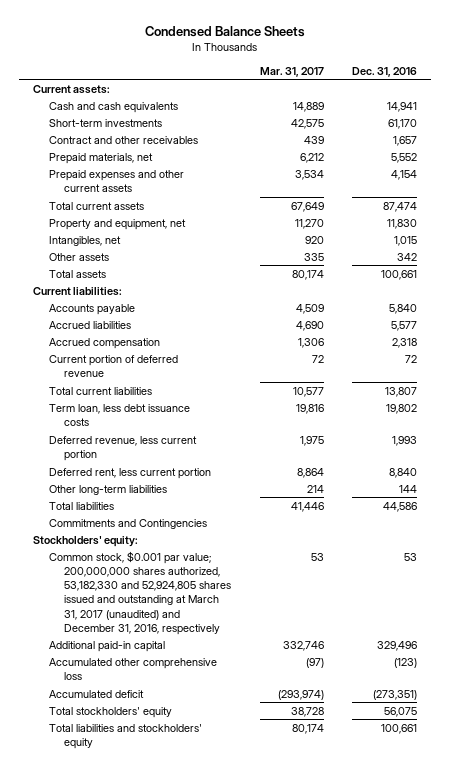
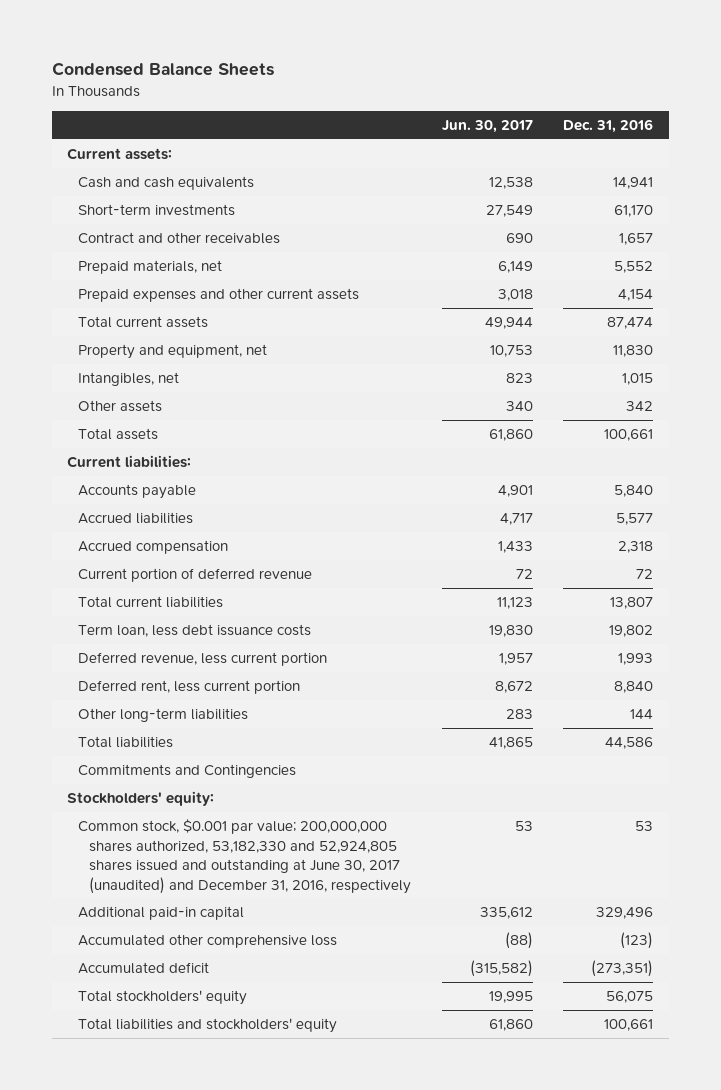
[259,66,324,77] Mar. 31, 2017 -> none
none -> [441,119,533,133] Jun. 30, 2017
[48,550,232,635] Common stock, $0.001 par value; 200,000,000 shares authorized, 53,182,330 and 52,924,805 shares issued and outstanding at March 31, 2017 (unaudited) and December 31, 2016, respectively -> [78,818,412,894] Common stock, $0.001 par value; 200,000,000 shares authorized, 53,182,330 and 52,924,805 shares issued and outstanding at June 30, 2017 (unaudited) and December 31, 2016, respectively

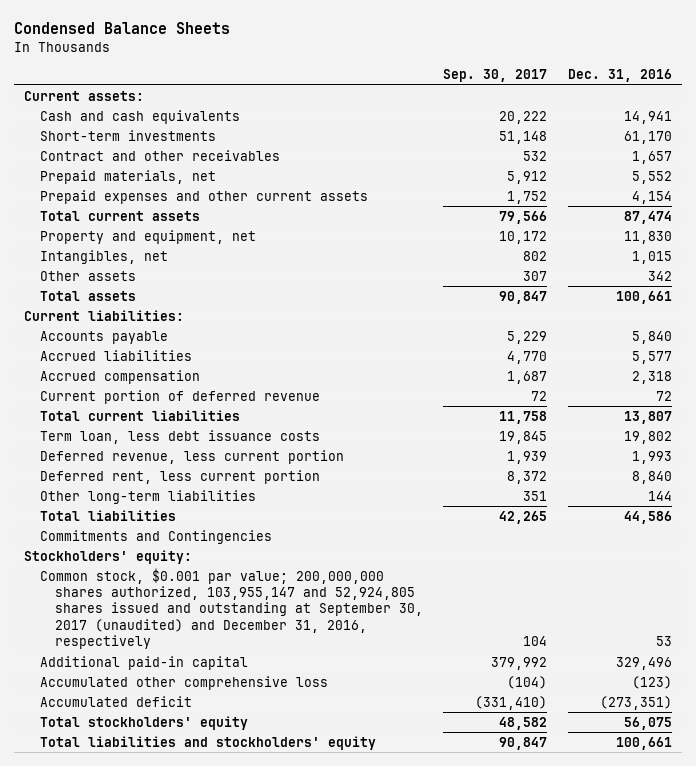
[441,119,533,133] Jun. 30, 2017 -> none
none -> [443,69,548,83] Sep. 30, 2017
[78,818,412,894] Common stock, $0.001 par value; 200,000,000 shares authorized, 53,182,330 and 52,924,805 shares issued and outstanding at June 30, 2017 (unaudited) and December 31, 2016, respectively -> [39,567,423,650] Common stock, $0.001 par value; 200,000,000 shares authorized, 103,955,147 and 52,924,805 shares issued and outstanding at September 30, 2017 (unaudited) and December 31, 2016, respectively

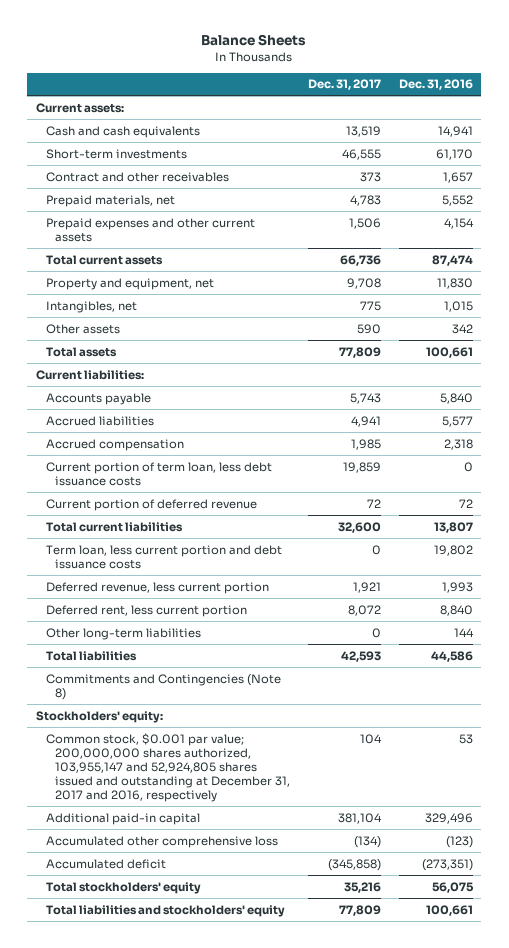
[14,22,231,35] Condensed Balance Sheets -> [201,34,307,47] Balance Sheets
[443,69,548,83] Sep. 30, 2017 -> none
none -> [307,79,381,91] Dec. 31, 2017
none -> [45,461,272,486] Current portion of term loan, less debt issuance costs
[39,429,320,444] Term loan, less debt issuance costs -> [45,544,282,569] Term loan, less current portion and debt issuance costs
[39,529,272,544] Commitments and Contingencies -> [45,673,281,700] Commitments and Contingencies (Note 8)
[39,567,423,650] Common stock, $0.001 par value; 200,000,000 shares authorized, 103,955,147 and 52,924,805 shares issued and outstanding at September 30, 2017 (unaudited) and December 31, 2016, respectively -> [45,732,291,802] Common stock, $0.001 par value; 200,000,000 shares authorized, 103,955,147 and 52,924,805 shares issued and outstanding at December 31, 2017 and 2016, respectively

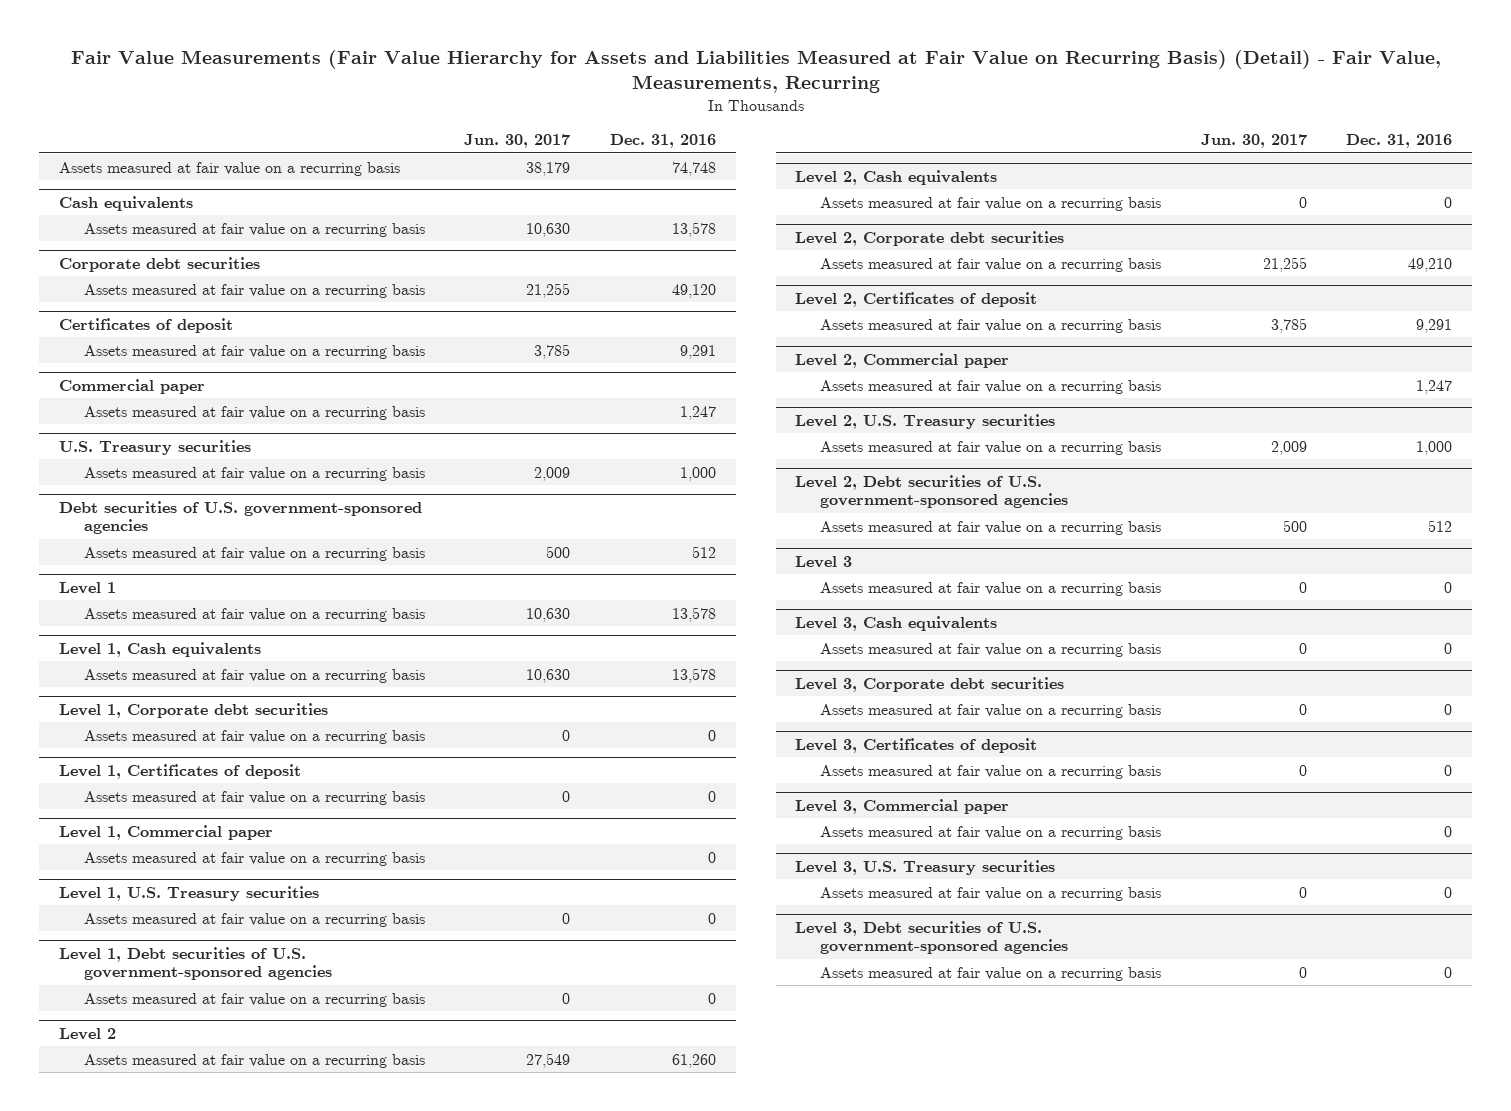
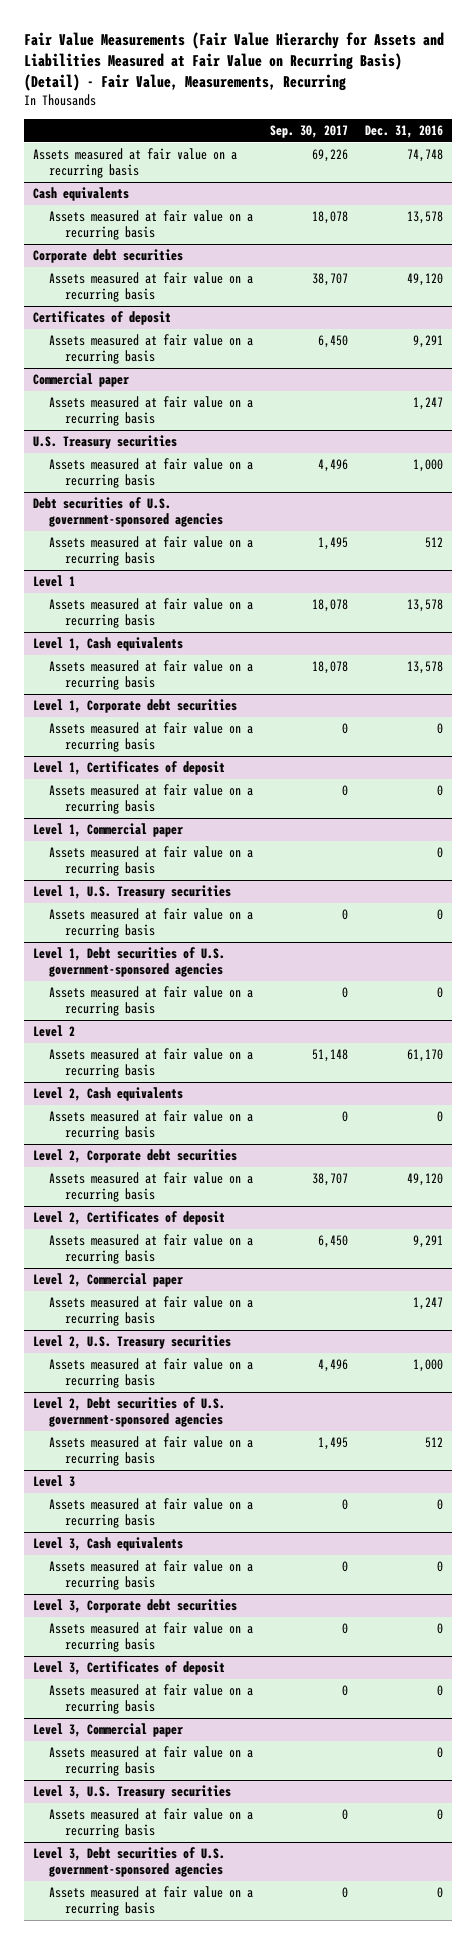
[464,134,571,149] Jun. 30, 2017 -> none
none -> [269,124,348,138] Sep. 30, 2017
[671,1053,716,1068] 61,260 -> [407,1049,444,1063] 61,170
[1408,257,1453,272] 49,210 -> [407,1173,444,1187] 49,120

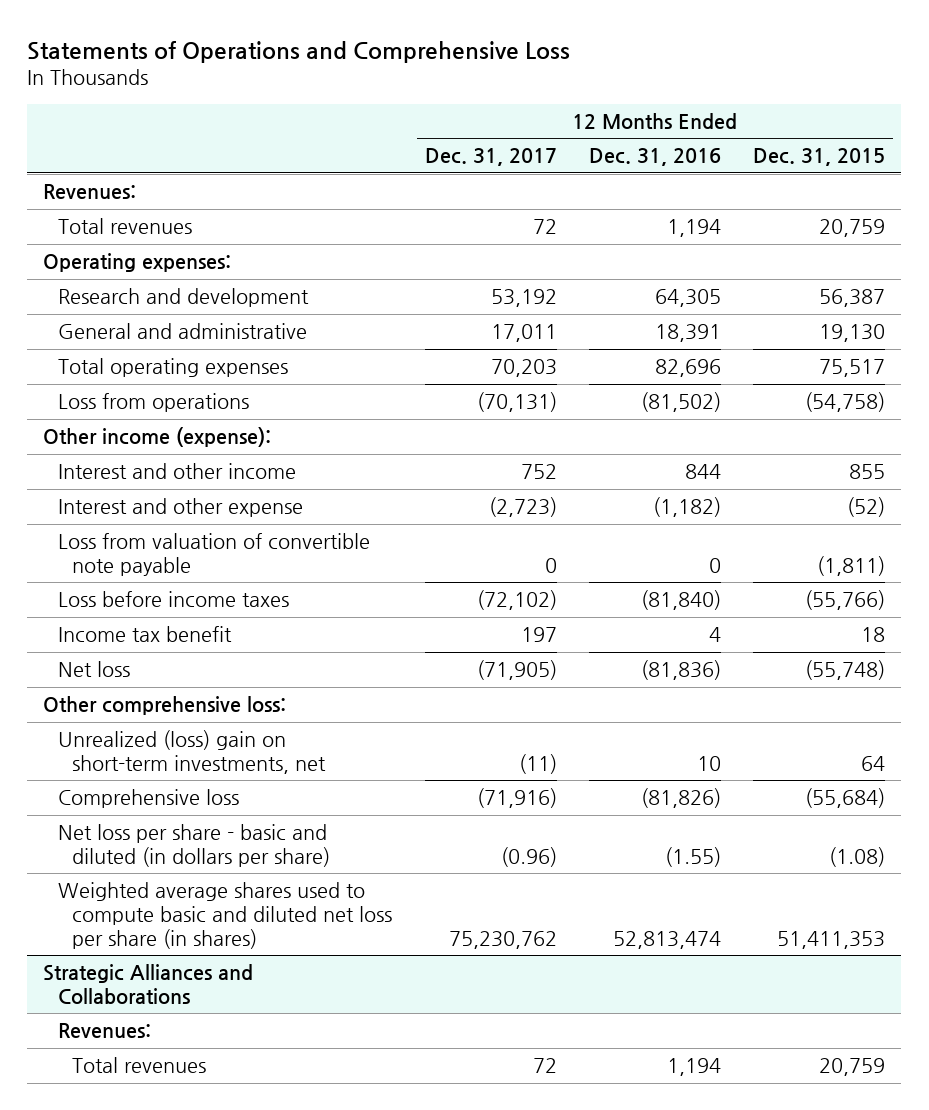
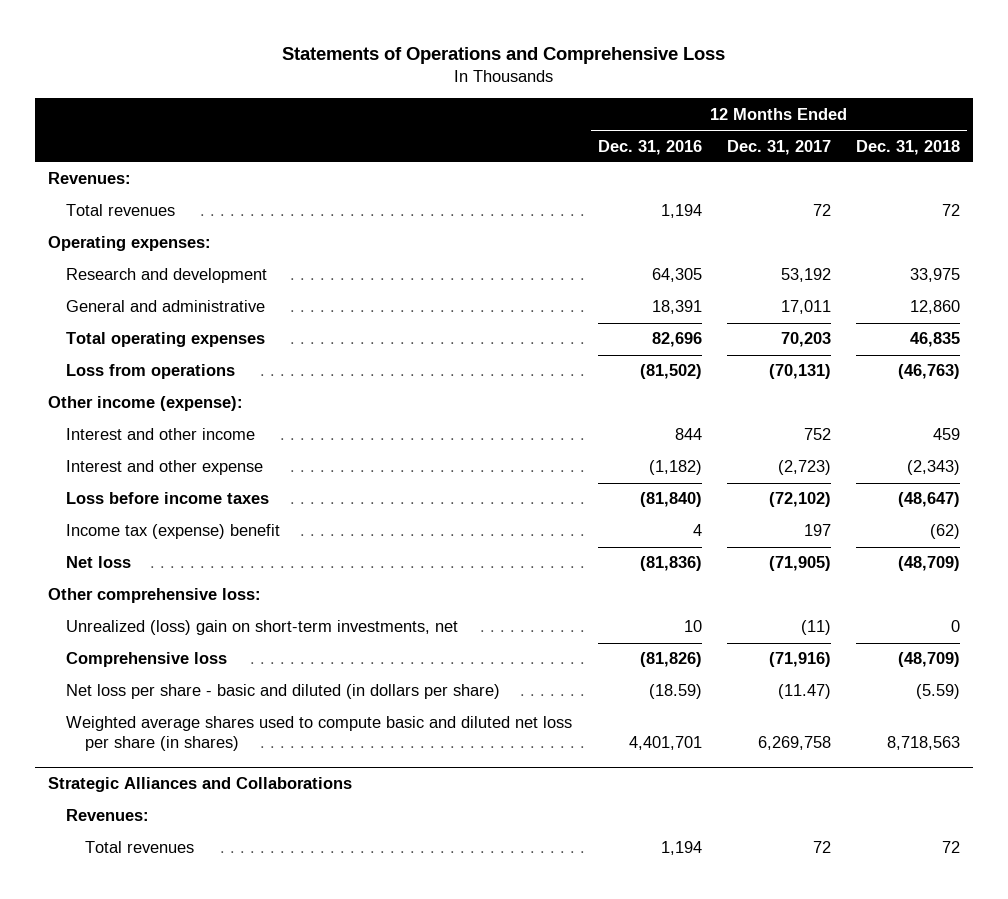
[753,148,886,167] Dec. 31, 2015 -> none
none -> [856,139,961,155] Dec. 31, 2018
[57,533,370,577] Loss from valuation of convertible note payable -> none
[57,626,232,643] Income tax benefit -> [66,524,281,540] Income tax (expense) benefit
[500,847,557,868] (0.96) -> [777,684,831,700] (11.47)
[664,847,721,868] (1.55) -> [648,684,702,700] (18.59)
[448,930,557,949] 75,230,762 -> [757,736,831,751] 6,269,758
[612,930,721,949] 52,813,474 -> [628,736,702,751] 4,401,701

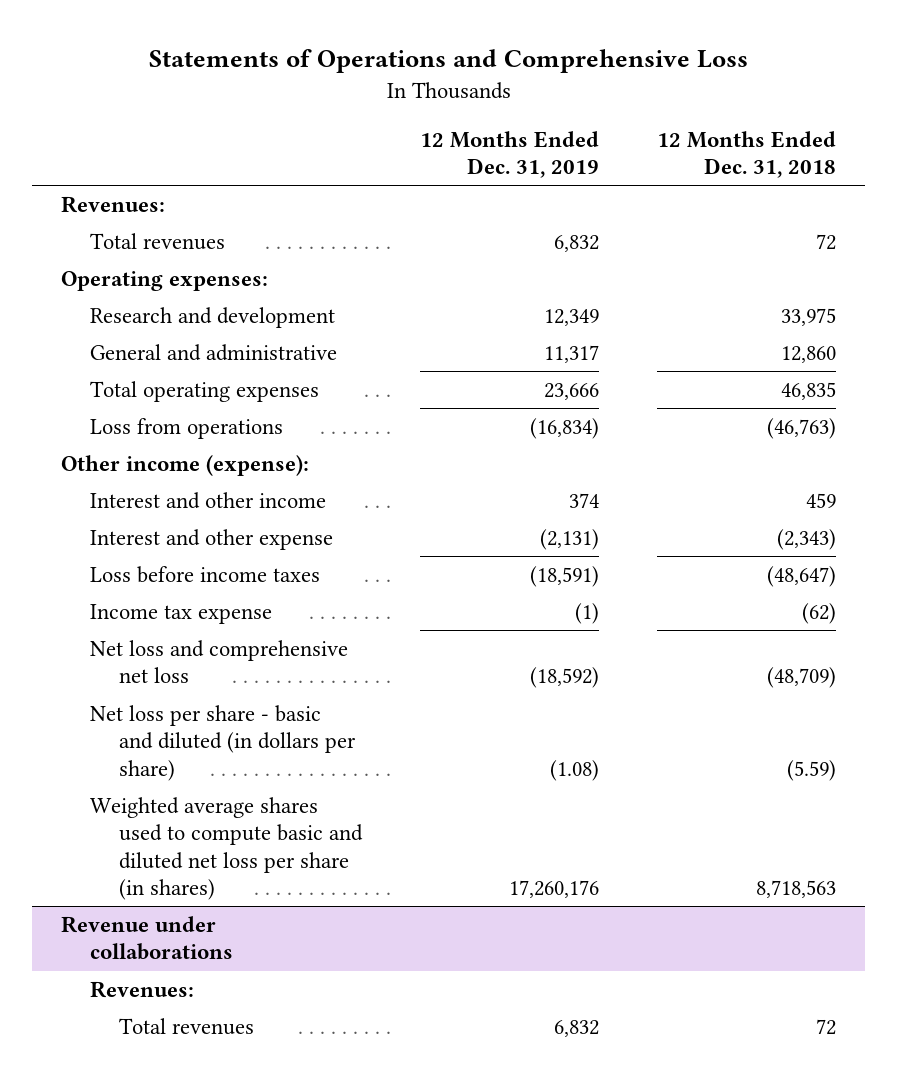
[597,139,702,155] Dec. 31, 2016 -> none
[726,139,831,155] Dec. 31, 2017 -> none
none -> [419,130,599,179] 12 Months Ended Dec. 31, 2019
[47,588,261,604] Other comprehensive loss: -> none
[66,620,459,636] Unrealized (loss) gain on short-term investments, net -> none
[66,652,228,668] Comprehensive loss -> none
[66,524,281,540] Income tax (expense) benefit -> [90,603,273,624] Income tax expense
[66,556,132,569] Net loss -> [90,639,349,684] Net loss and comprehensive net loss
[47,777,352,793] Strategic Alliances and Collaborations -> none
none -> [61,915,234,961] Revenue under collaborations

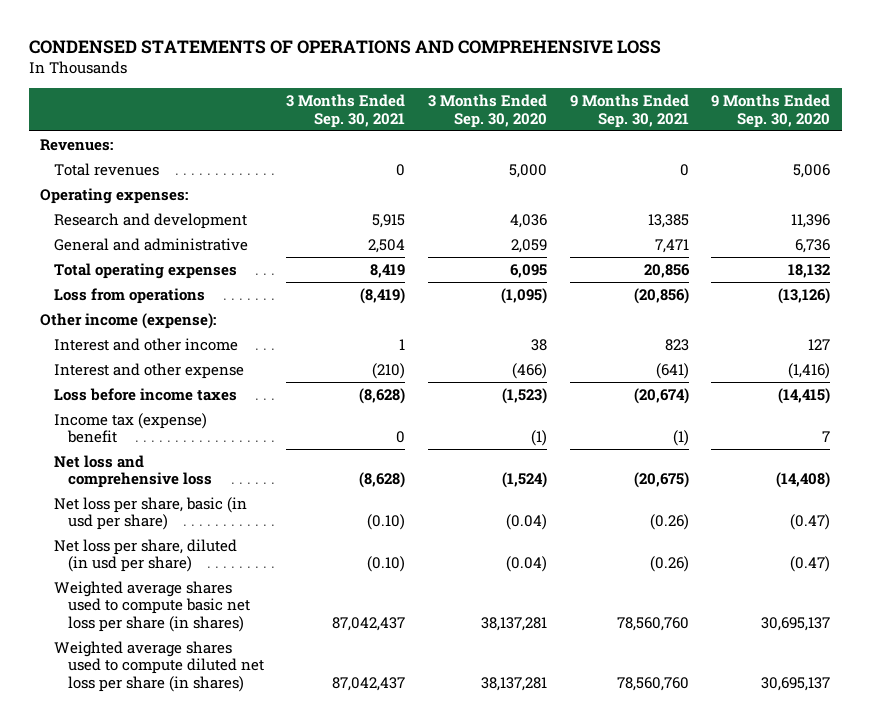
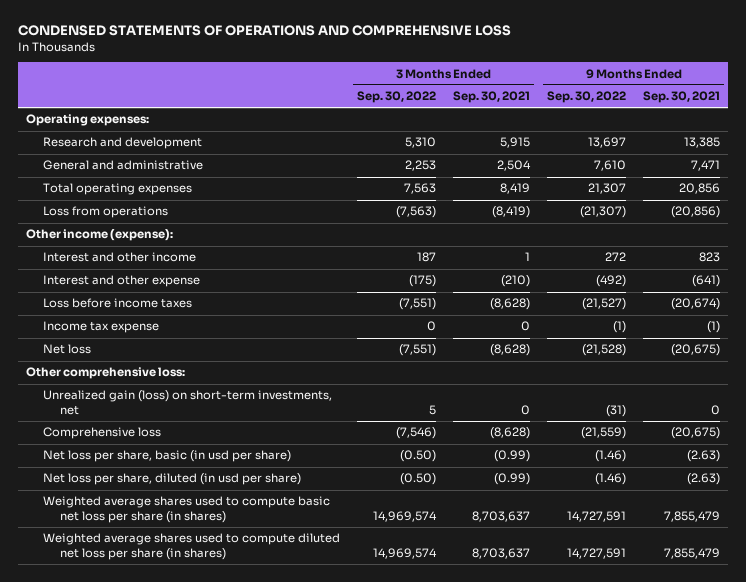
[427,94,547,128] 3 Months Ended Sep. 30, 2020 -> none
[711,94,831,128] 9 Months Ended Sep. 30, 2020 -> none
none -> [357,91,437,104] Sep. 30, 2022
none -> [547,91,627,104] Sep. 30, 2022
[40,138,114,151] Revenues: -> none
[54,162,160,176] Total revenues -> none
[54,412,208,444] Income tax (expense) benefit -> [43,321,160,334] Income tax expense
[54,454,212,489] Net loss and comprehensive loss -> [43,344,92,355] Net loss
none -> [26,367,186,380] Other comprehensive loss:
none -> [43,390,333,416] Unrealized gain (loss) on short-term investments, net
none -> [43,427,162,440] Comprehensive loss
[367,514,406,531] (0.10) -> [494,450,531,463] (0.99)
[649,514,689,531] (0.26) -> [686,450,720,463] (2.63)
[367,556,406,573] (0.10) -> [494,473,531,486] (0.99)
[649,556,689,573] (0.26) -> [686,473,720,486] (2.63)
[332,617,406,632] 87,042,437 -> [472,511,531,523] 8,703,637
[616,617,689,632] 78,560,760 -> [663,511,720,523] 7,855,479
[332,677,406,692] 87,042,437 -> [472,548,531,560] 8,703,637
[616,677,689,692] 78,560,760 -> [663,548,720,560] 7,855,479

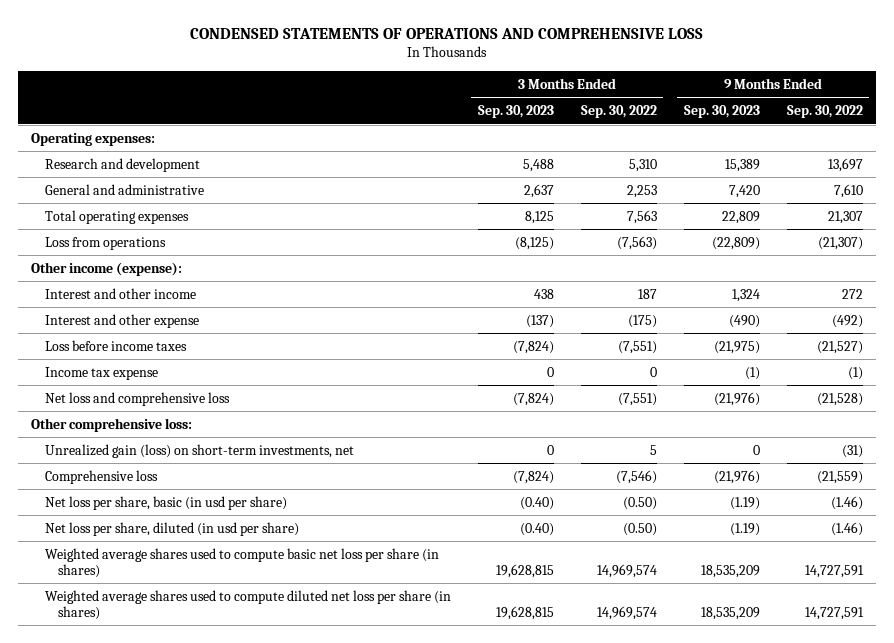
[453,91,531,104] Sep. 30, 2021 -> none
[642,91,720,104] Sep. 30, 2021 -> none
none -> [477,105,554,119] Sep. 30, 2023
none -> [683,105,760,119] Sep. 30, 2023
[43,344,92,355] Net loss -> [44,391,230,406] Net loss and comprehensive loss

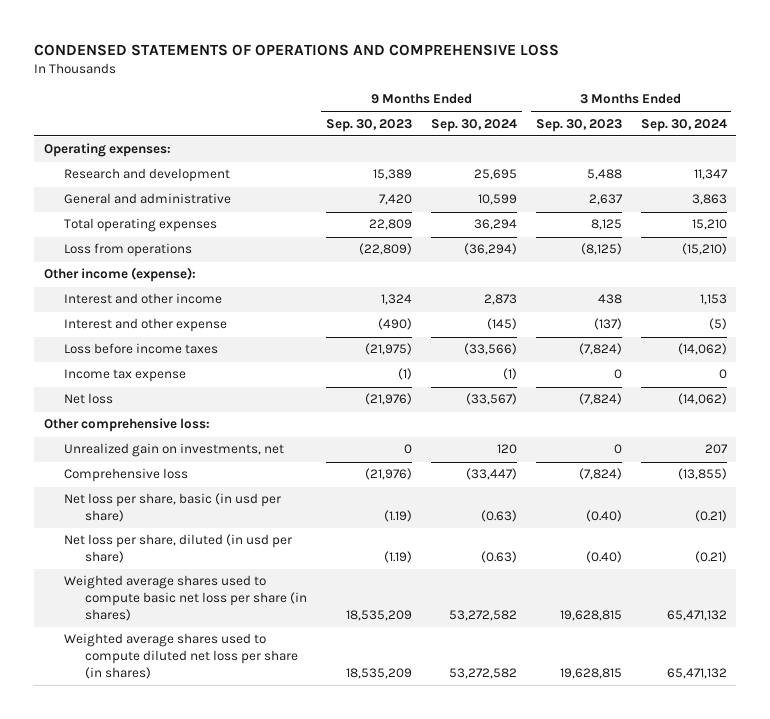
[580,105,657,119] Sep. 30, 2022 -> none
[786,105,863,119] Sep. 30, 2022 -> none
none -> [430,118,517,132] Sep. 30, 2024
none -> [640,118,727,132] Sep. 30, 2024
[44,391,230,406] Net loss and comprehensive loss -> [64,393,114,405] Net loss
[44,443,354,458] Unrealized gain (loss) on short-term investments, net -> [64,443,285,458] Unrealized gain on investments, net

